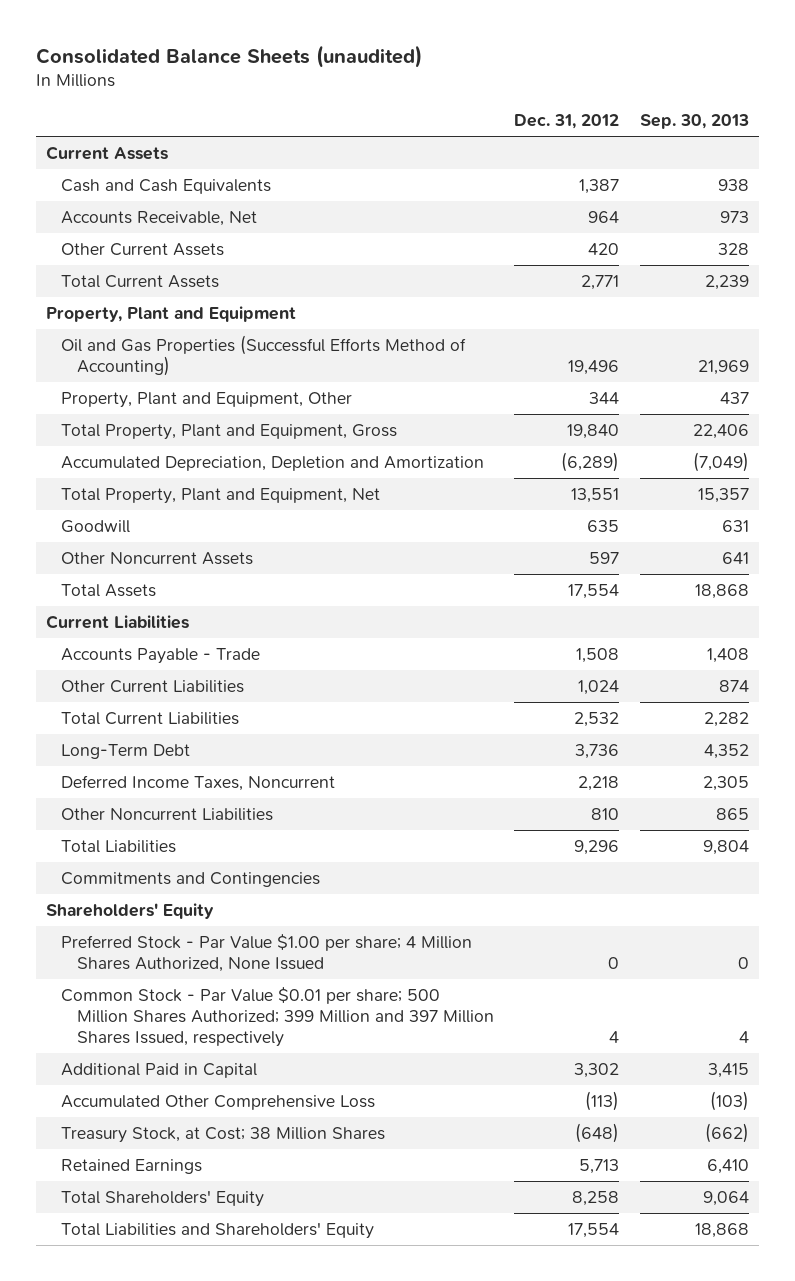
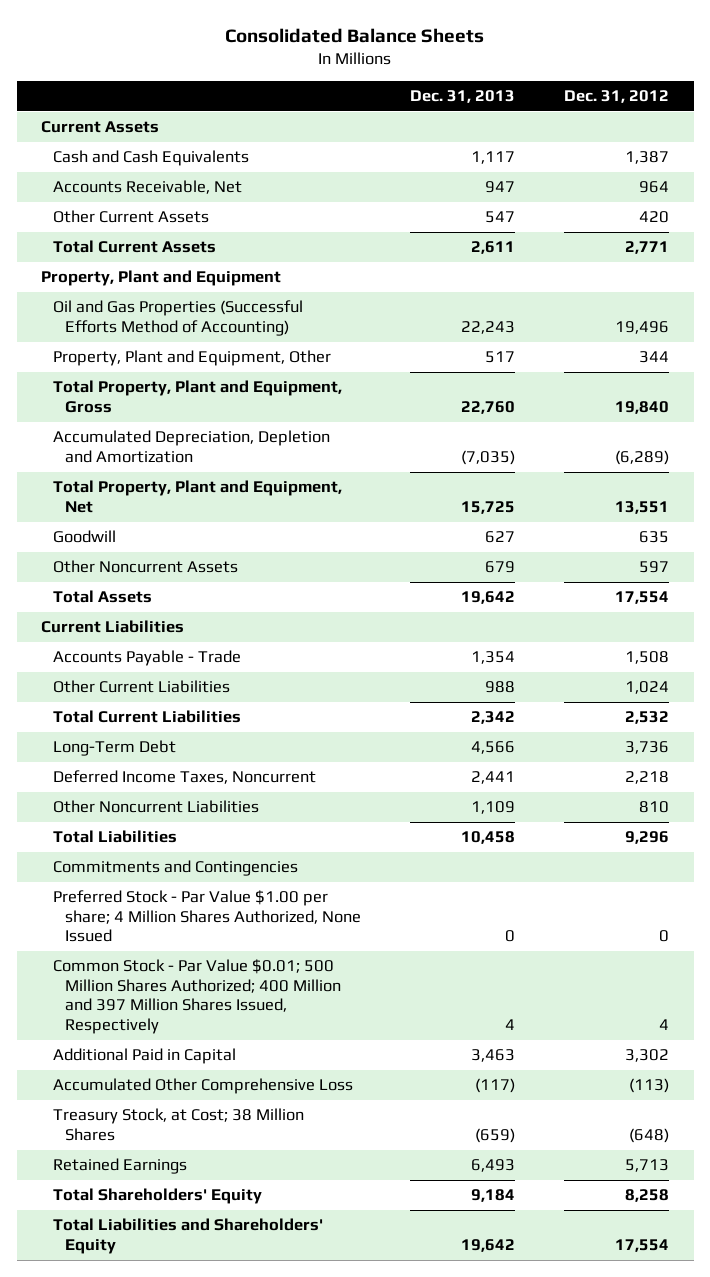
[35,44,422,68] Consolidated Balance Sheets (unaudited) -> [225,28,485,44] Consolidated Balance Sheets
[640,114,750,130] Sep. 30, 2013 -> none
none -> [409,90,515,104] Dec. 31, 2013
[45,903,214,920] Shareholders' Equity -> none
[61,987,494,1048] Common Stock - Par Value $0.01 per share; 500 Million Shares Authorized; 399 Million and 397 Million Shares Issued, respectively -> [52,959,341,1034] Common Stock - Par Value $0.01; 500 Million Shares Authorized; 400 Million and 397 Million Shares Issued, Respectively

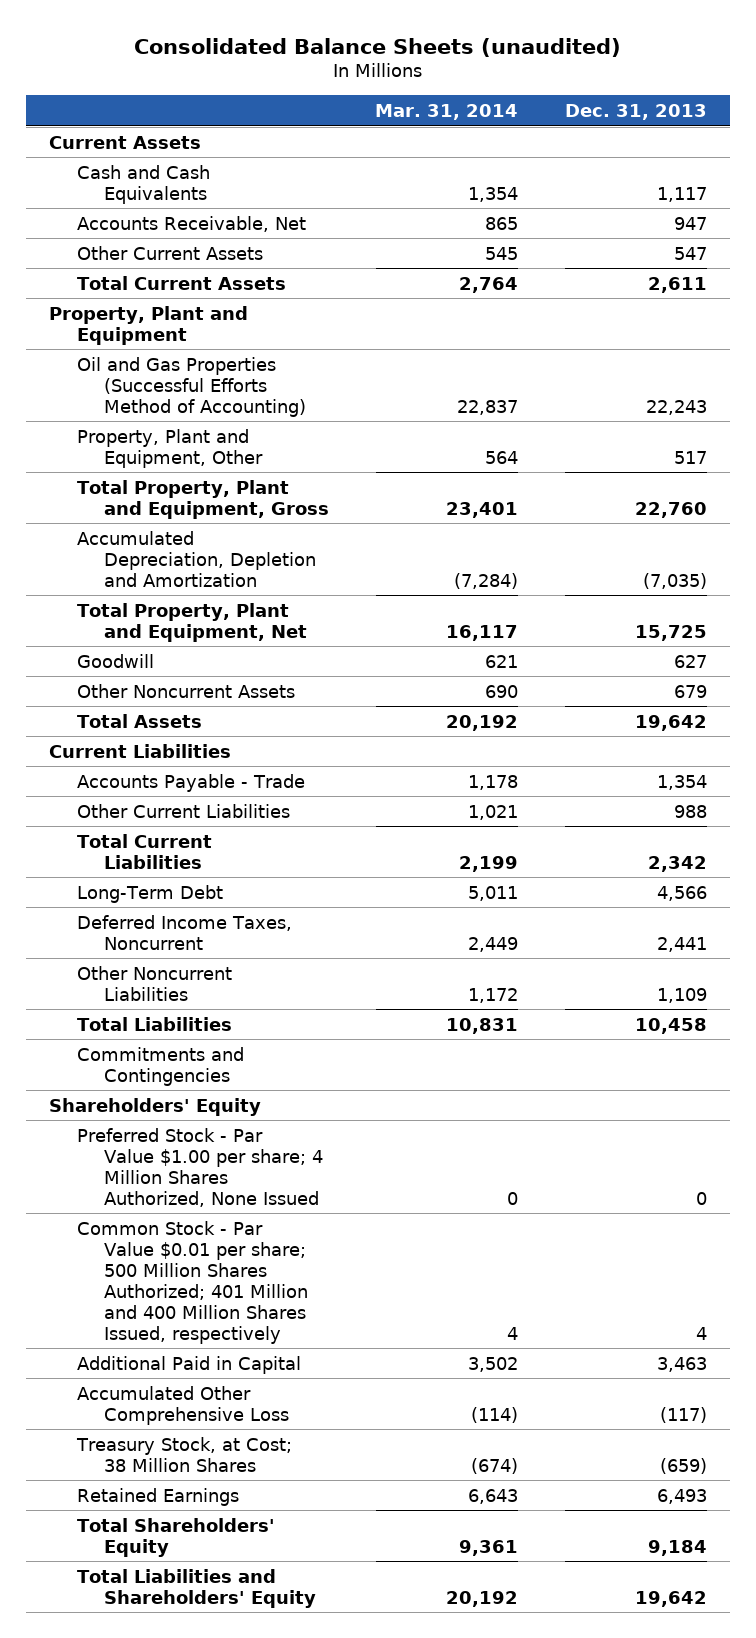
[225,28,485,44] Consolidated Balance Sheets -> [134,37,622,57] Consolidated Balance Sheets (unaudited)
[564,90,670,104] Dec. 31, 2012 -> none
none -> [375,103,519,120] Mar. 31, 2014
none -> [49,1097,262,1116] Shareholders' Equity
[52,959,341,1034] Common Stock - Par Value $0.01; 500 Million Shares Authorized; 400 Million and 397 Million Shares Issued, Respectively -> [76,1220,309,1344] Common Stock - Par Value $0.01 per share; 500 Million Shares Authorized; 401 Million and 400 Million Shares Issued, respectively

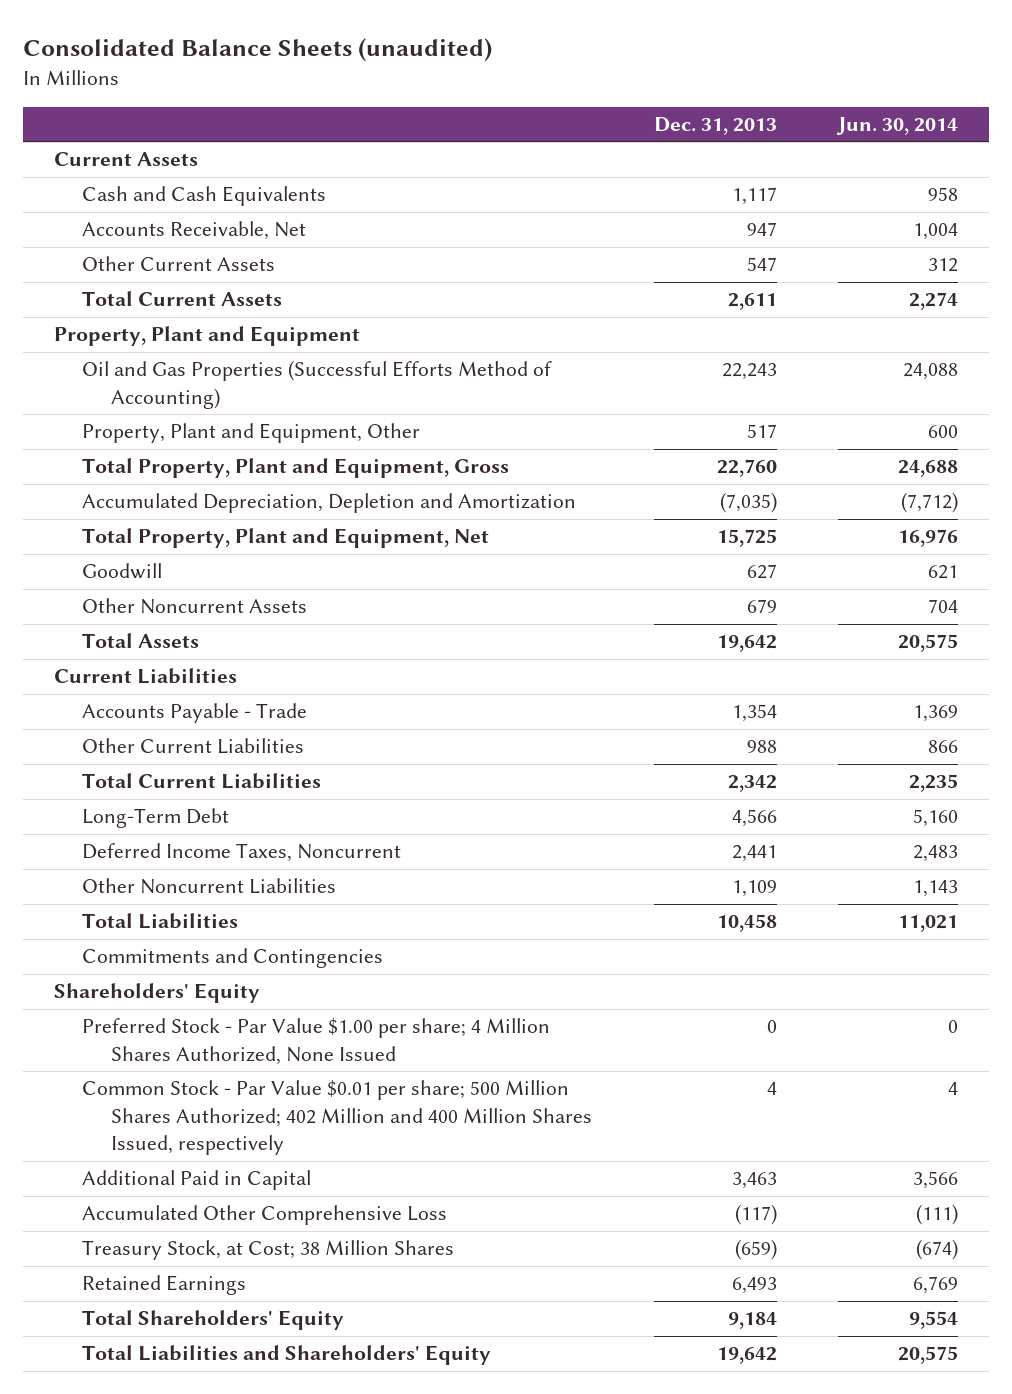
[375,103,519,120] Mar. 31, 2014 -> none
none -> [836,117,959,136] Jun. 30, 2014
[76,1220,309,1344] Common Stock - Par Value $0.01 per share; 500 Million Shares Authorized; 401 Million and 400 Million Shares Issued, respectively -> [82,1080,593,1156] Common Stock - Par Value $0.01 per share; 500 Million Shares Authorized; 402 Million and 400 Million Shares Issued, respectively

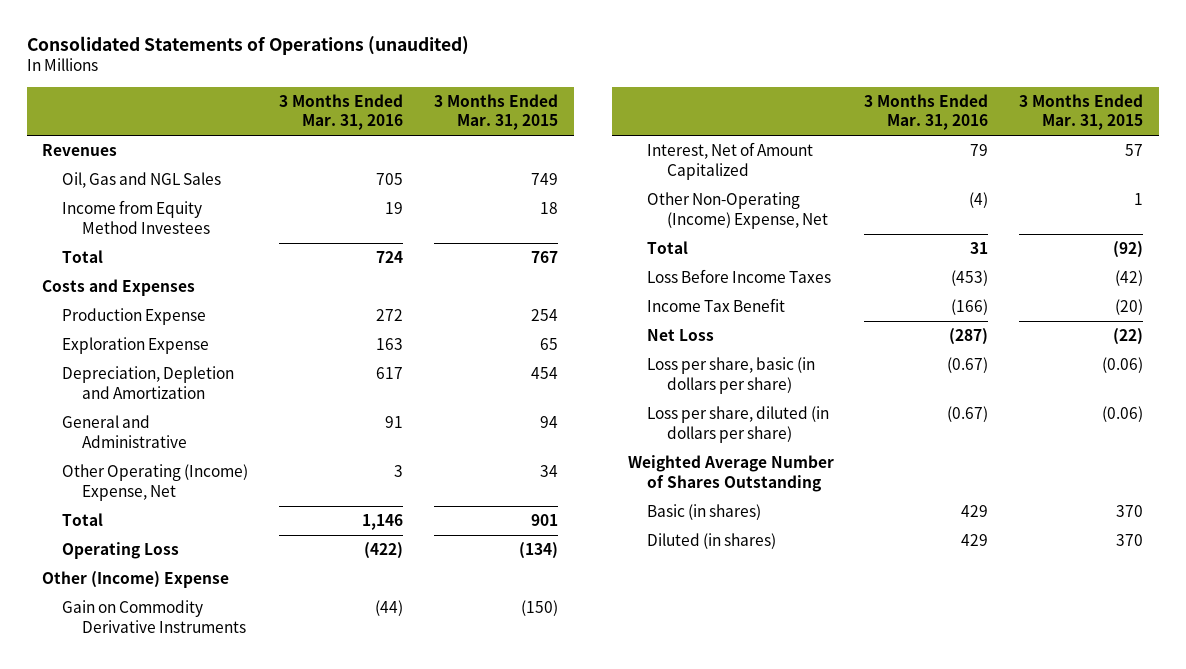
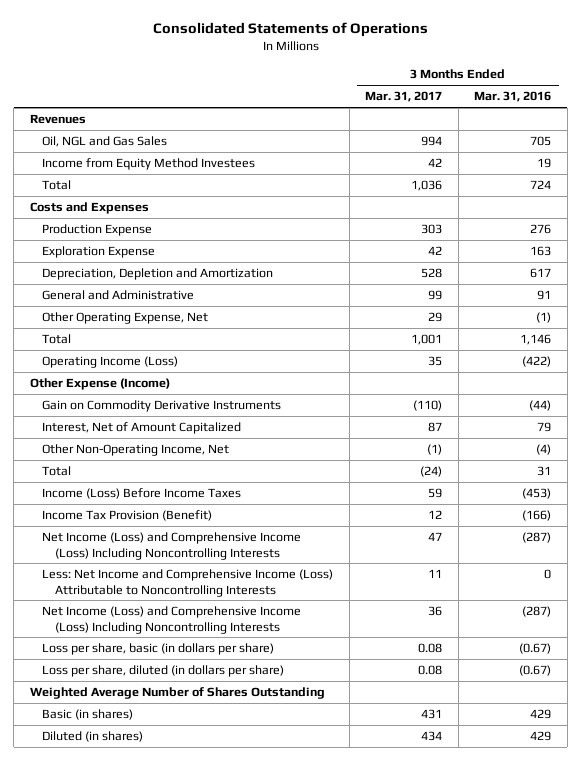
[26,35,469,55] Consolidated Statements of Operations (unaudited) -> [152,22,428,38] Consolidated Statements of Operations
[434,93,559,131] 3 Months Ended Mar. 31, 2015 -> none
none -> [365,91,443,103] Mar. 31, 2017
[62,172,222,189] Oil, Gas and NGL Sales -> [42,136,168,148] Oil, NGL and Gas Sales
[376,309,404,322] 272 -> [530,224,552,235] 276
[62,464,249,501] Other Operating (Income) Expense, Net -> [42,312,209,325] Other Operating Expense, Net
[394,465,404,478] 3 -> [536,312,552,324] (1)
[62,542,180,560] Operating Loss -> [42,356,179,369] Operating Income (Loss)
[42,571,230,589] Other (Income) Expense -> [29,378,170,391] Other Expense (Income)
[647,192,829,229] Other Non-Operating (Income) Expense, Net -> [42,444,230,457] Other Non-Operating Income, Net
[647,269,832,284] Loss Before Income Taxes -> [42,488,242,500] Income (Loss) Before Income Taxes
[647,298,786,313] Income Tax Benefit -> [42,510,213,522] Income Tax Provision (Benefit)
none -> [42,532,302,560] Net Income (Loss) and Comprehensive Income (Loss) Including Noncontrolling Interests
none -> [42,569,334,597] Less: Net Income and Comprehensive Income (Loss) Attributable to Noncontrolling Interests
[647,329,715,342] Net Loss -> [42,606,302,634] Net Income (Loss) and Comprehensive Income (Loss) Including Noncontrolling Interests

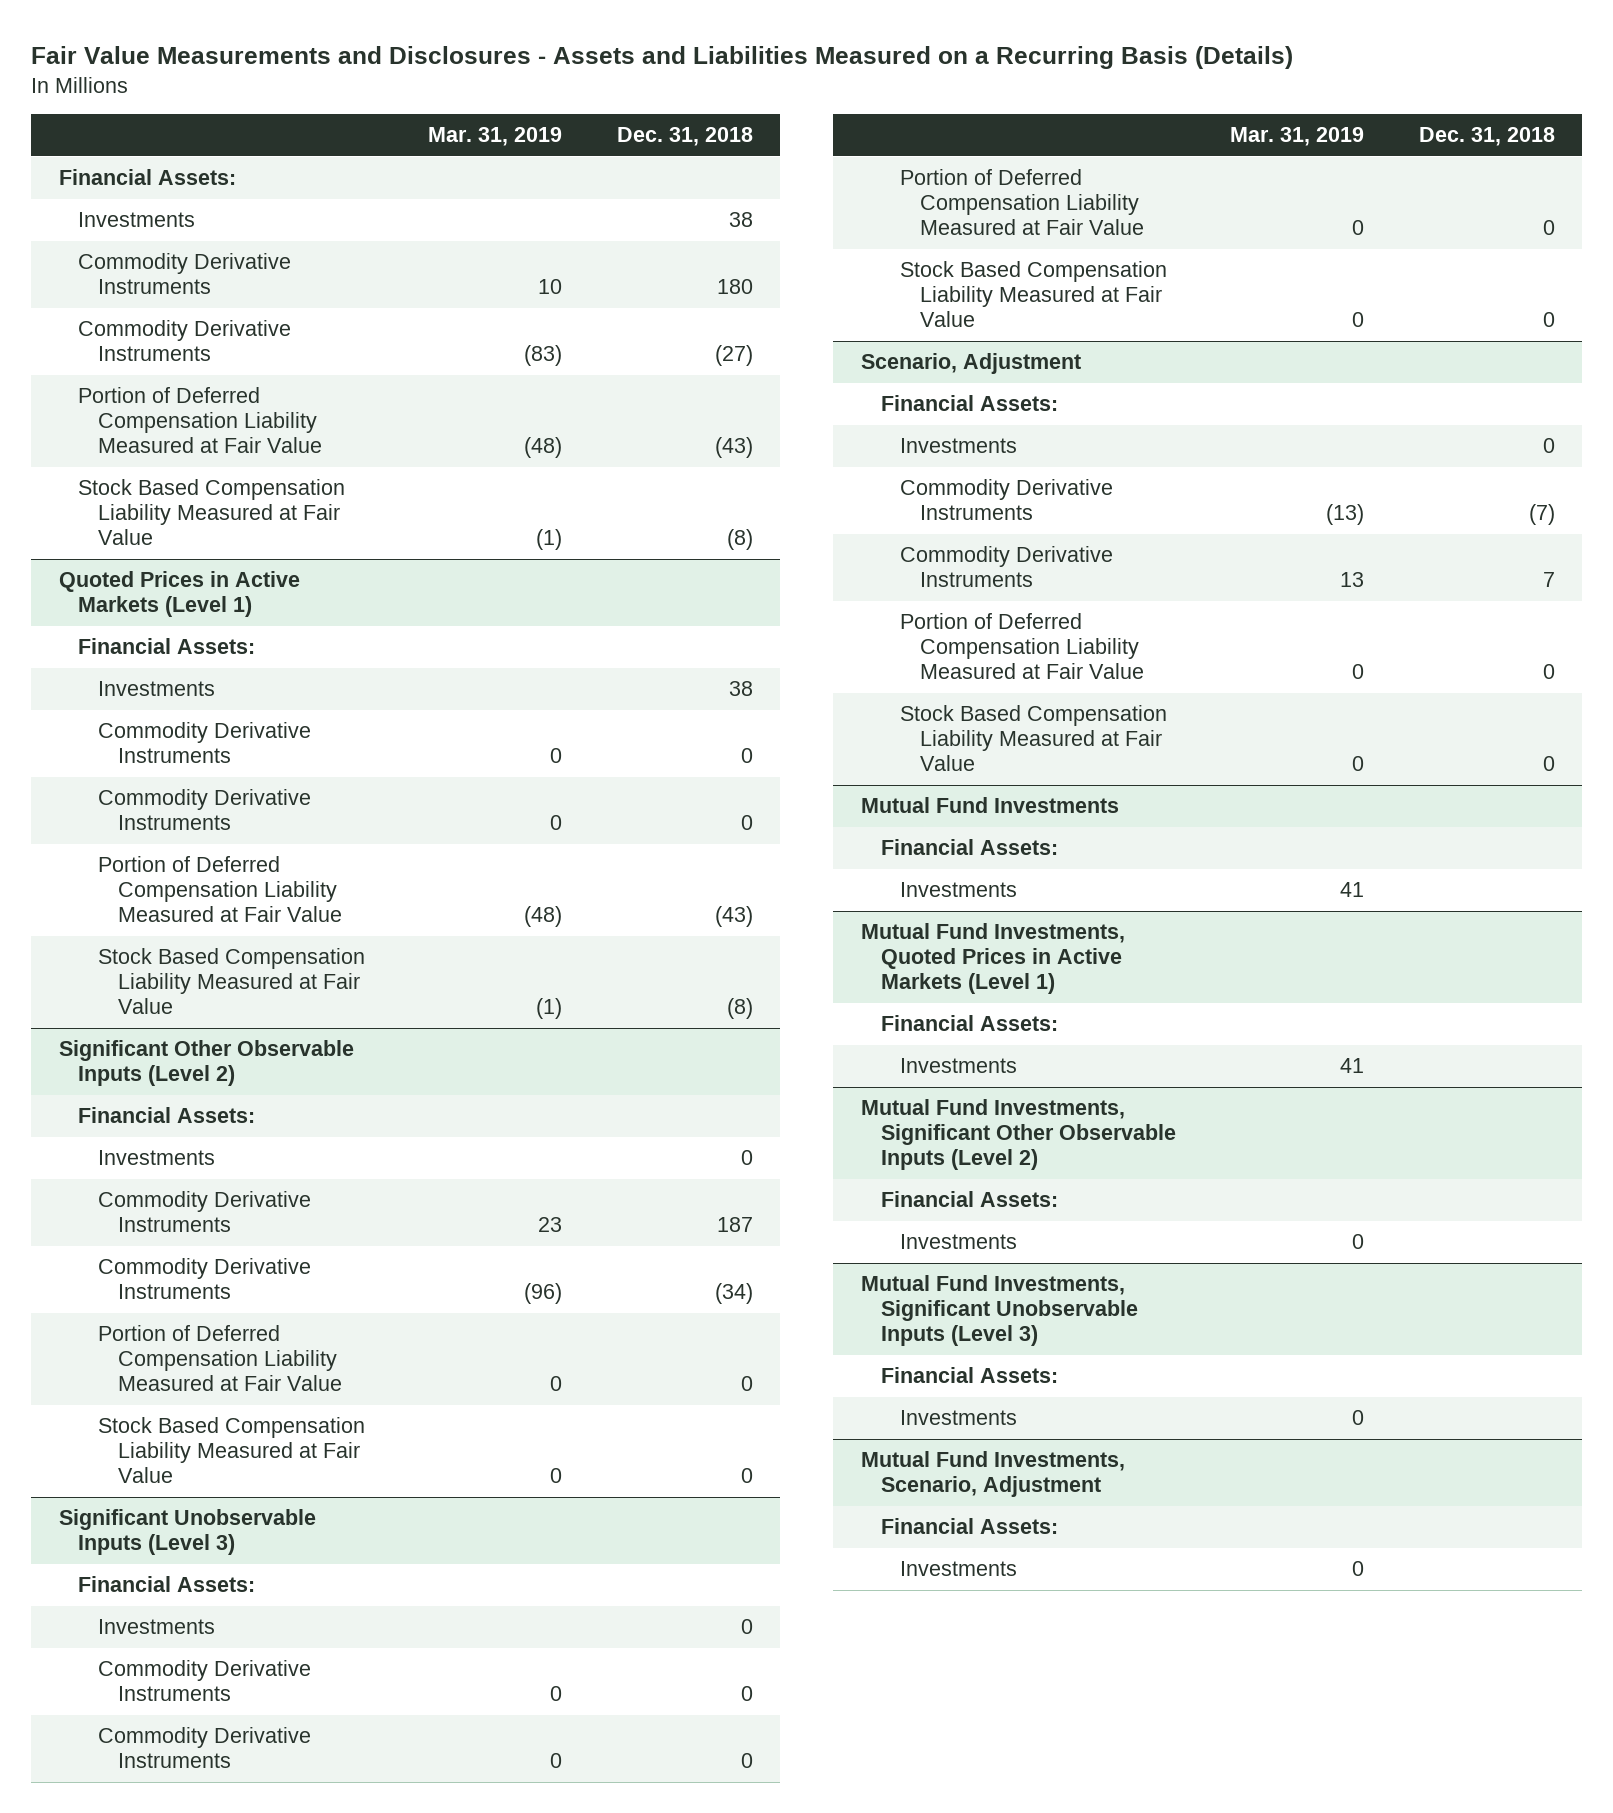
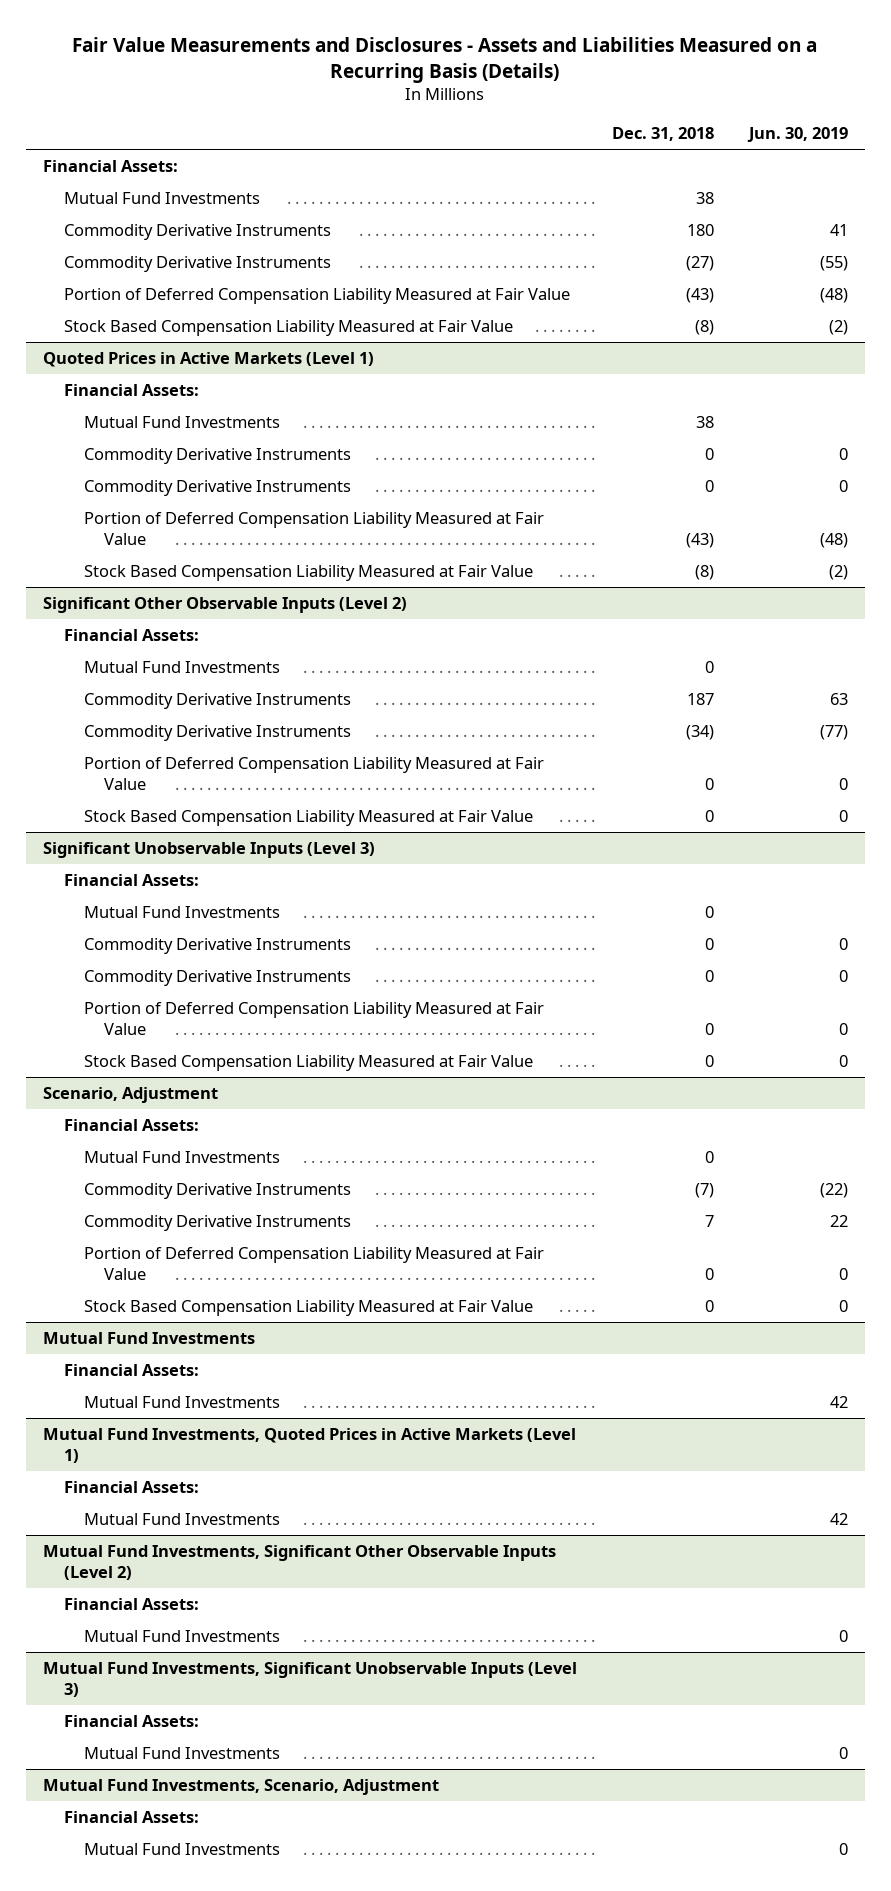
[428,127,563,147] Mar. 31, 2019 -> none
none -> [746,127,848,143] Jun. 30, 2019
[78,212,196,228] Investments -> [63,192,260,205] Mutual Fund Investments
[98,681,216,697] Investments -> [84,416,281,429] Mutual Fund Investments
[98,1150,216,1166] Investments -> [84,661,281,674] Mutual Fund Investments
[98,1619,216,1635] Investments -> [84,906,281,919] Mutual Fund Investments
[900,438,1018,454] Investments -> [84,1151,281,1164] Mutual Fund Investments
[900,882,1018,898] Investments -> [84,1396,281,1409] Mutual Fund Investments
[900,1058,1018,1074] Investments -> [84,1513,281,1526] Mutual Fund Investments
[900,1234,1018,1250] Investments -> [84,1630,281,1643] Mutual Fund Investments
[900,1410,1018,1426] Investments -> [84,1747,281,1760] Mutual Fund Investments
[900,1561,1018,1577] Investments -> [84,1843,281,1856] Mutual Fund Investments

